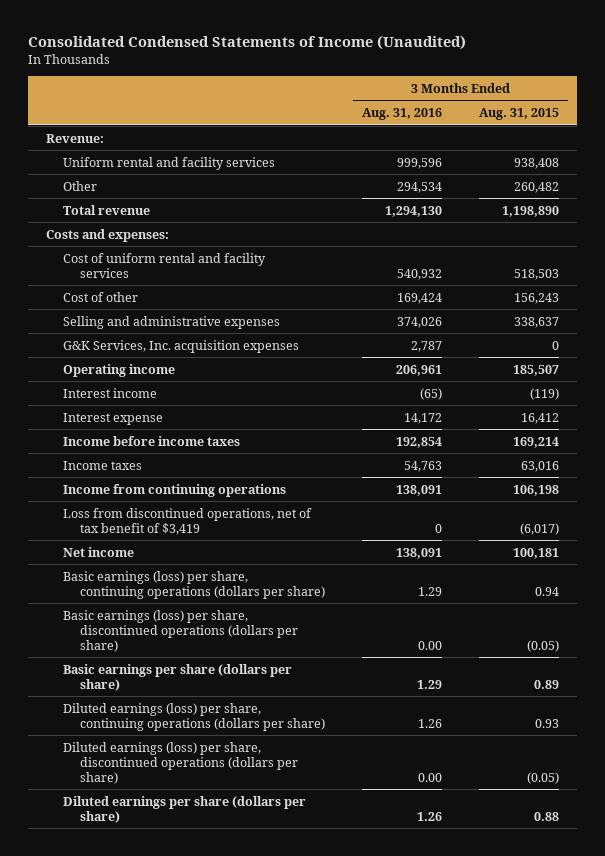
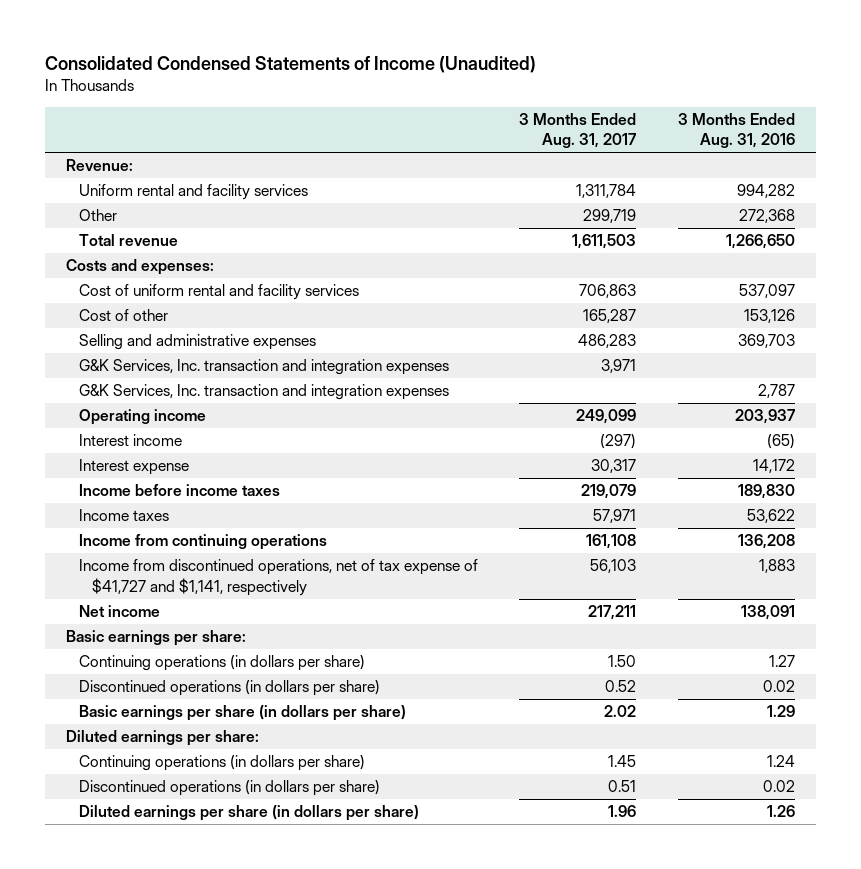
[478,107,559,120] Aug. 31, 2015 -> none
none -> [519,112,637,149] 3 Months Ended Aug. 31, 2017
[397,157,443,169] 999,596 -> [736,184,795,199] 994,282
[397,181,443,193] 294,534 -> [738,209,795,224] 272,368
[385,205,443,217] 1,294,130 -> [725,234,795,250] 1,266,650
[397,268,443,280] 540,932 -> [738,284,795,299] 537,097
[397,292,443,304] 169,424 -> [743,309,795,324] 153,126
[397,316,443,328] 374,026 -> [737,334,795,349] 369,703
none -> [78,359,449,376] G&K Services, Inc. transaction and integration expenses
[63,339,300,353] G&K Services, Inc. acquisition expenses -> [78,384,449,401] G&K Services, Inc. transaction and integration expenses
[396,364,443,376] 206,961 -> [734,409,795,425] 203,937
[396,436,443,448] 192,854 -> [737,484,795,500] 189,830
[404,460,443,472] 54,763 -> [746,509,795,524] 53,622
[396,484,443,496] 138,091 -> [737,534,795,550] 136,208
[63,507,313,535] Loss from discontinued operations, net of tax benefit of $3,419 -> [78,559,478,596] Income from discontinued operations, net of tax expense of $41,727 and $1,141, respectively
[435,523,443,533] 0 -> [758,559,795,574] 1,883
none -> [66,630,247,647] Basic earnings per share:
[63,570,326,599] Basic earnings (loss) per share, continuing operations (dollars per share) -> [78,655,365,672] Continuing operations (in dollars per share)
[418,586,443,596] 1.29 -> [768,655,795,668] 1.27
[63,609,299,652] Basic earnings (loss) per share, discontinued operations (dollars per share) -> [78,680,380,697] Discontinued operations (in dollars per share)
[418,640,443,650] 0.00 -> [762,680,795,693] 0.02
[63,663,293,691] Basic earnings per share (dollars per share) -> [78,705,406,722] Basic earnings per share (in dollars per share)
none -> [66,730,260,747] Diluted earnings per share:
[63,702,326,731] Diluted earnings (loss) per share, continuing operations (dollars per share) -> [78,755,365,772] Continuing operations (in dollars per share)
[418,718,443,728] 1.26 -> [766,755,795,768] 1.24
[63,741,299,784] Diluted earnings (loss) per share, discontinued operations (dollars per share) -> [78,780,380,797] Discontinued operations (in dollars per share)
[418,772,443,782] 0.00 -> [762,780,795,793] 0.02
[63,795,307,823] Diluted earnings per share (dollars per share) -> [78,805,419,822] Diluted earnings per share (in dollars per share)

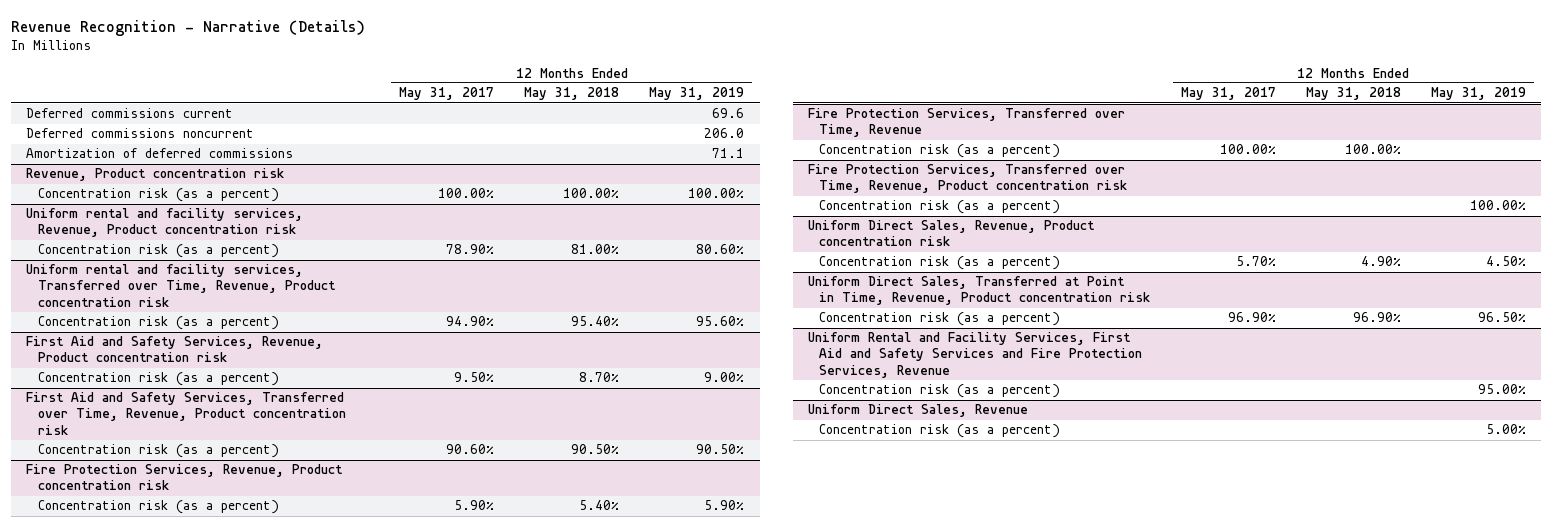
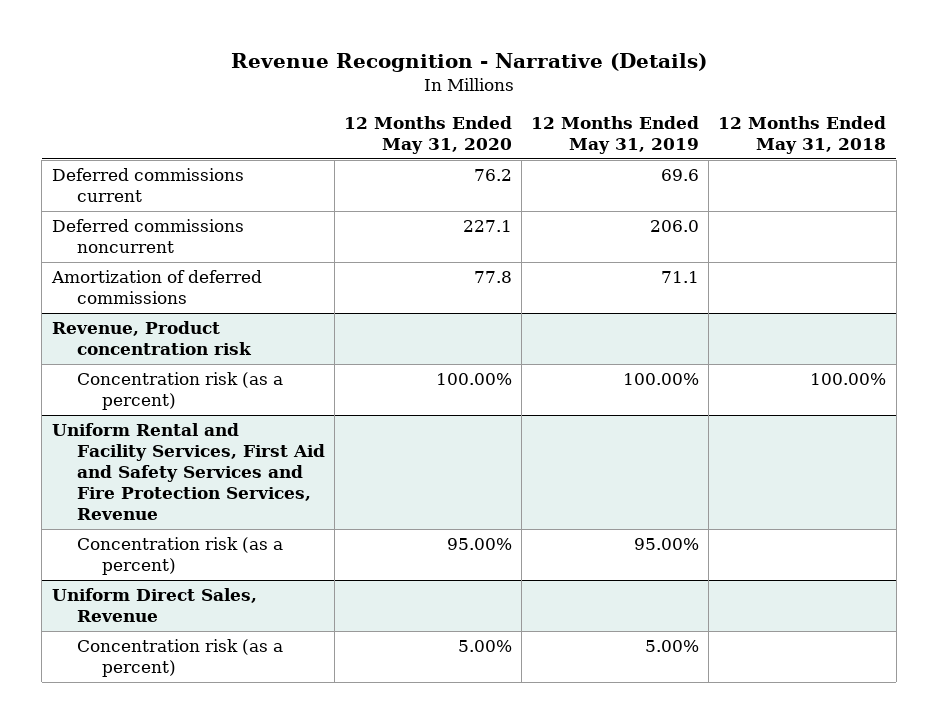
[398,87,494,101] May 31, 2017 -> none
none -> [344,115,513,154] 12 Months Ended May 31, 2020
[26,208,304,238] Uniform rental and facility services, Revenue, Product concentration risk -> none
[37,244,279,259] Concentration risk (as a percent) -> none
[26,264,336,307] Uniform rental and facility services, Transferred over Time, Revenue, Product concentration risk -> none
[37,316,279,331] Concentration risk (as a percent) -> none
[26,336,324,363] First Aid and Safety Services, Revenue, Product concentration risk -> none
[37,372,279,387] Concentration risk (as a percent) -> none
[26,392,346,435] First Aid and Safety Services, Transferred over Time, Revenue, Product concentration risk -> none
[37,444,279,459] Concentration risk (as a percent) -> none
[26,464,344,491] Fire Protection Services, Revenue, Product concentration risk -> none
[37,500,279,515] Concentration risk (as a percent) -> none
[808,108,1126,138] Fire Protection Services, Transferred over Time, Revenue -> none
[819,144,1061,159] Concentration risk (as a percent) -> none
[808,164,1128,194] Fire Protection Services, Transferred over Time, Revenue, Product concentration risk -> none
[819,200,1061,215] Concentration risk (as a percent) -> none
[808,220,1096,247] Uniform Direct Sales, Revenue, Product concentration risk -> none
[819,256,1061,271] Concentration risk (as a percent) -> none
[808,276,1151,306] Uniform Direct Sales, Transferred at Point in Time, Revenue, Product concentration risk -> none
[819,312,1061,327] Concentration risk (as a percent) -> none

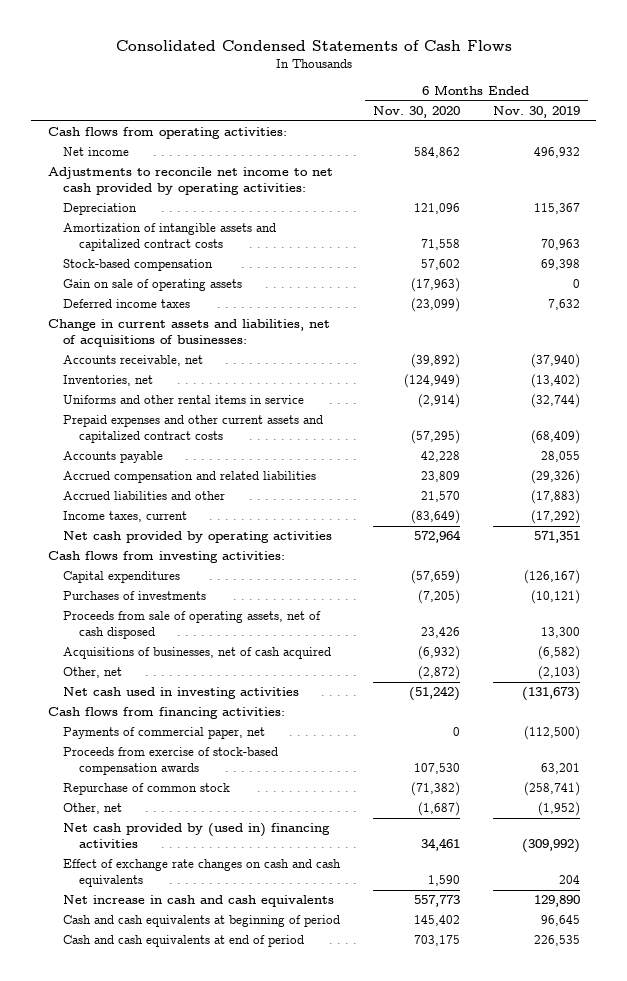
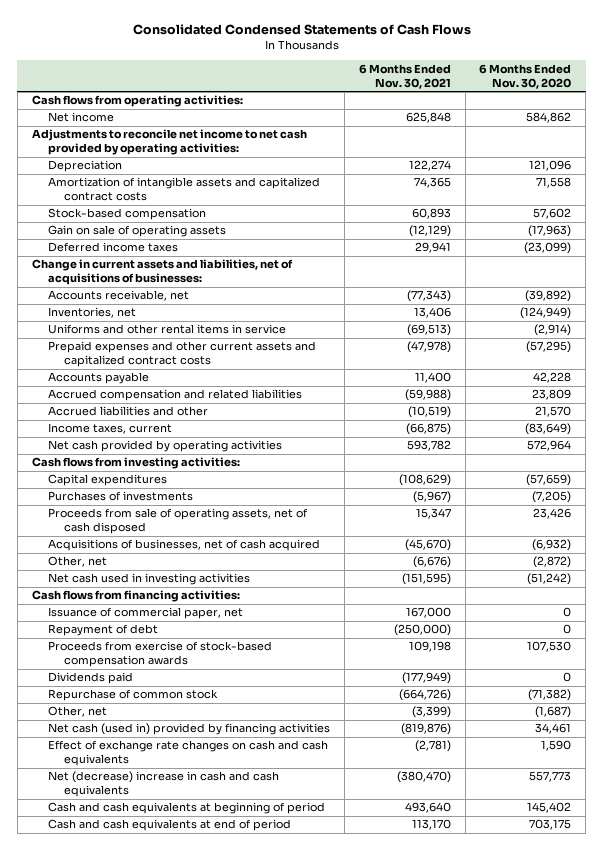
[492,106,580,119] Nov. 30, 2019 -> none
none -> [358,63,451,89] 6 Months Ended Nov. 30, 2021
[63,727,266,740] Payments of commercial paper, net -> [47,607,243,620] Issuance of commercial paper, net
none -> [47,624,158,637] Repayment of debt
none -> [47,672,133,685] Dividends paid
[63,823,331,849] Net cash provided by (used in) financing activities -> [47,723,330,736] Net cash (used in) provided by financing activities
[63,895,335,908] Net increase in cash and cash equivalents -> [47,771,279,798] Net (decrease) increase in cash and cash equivalents

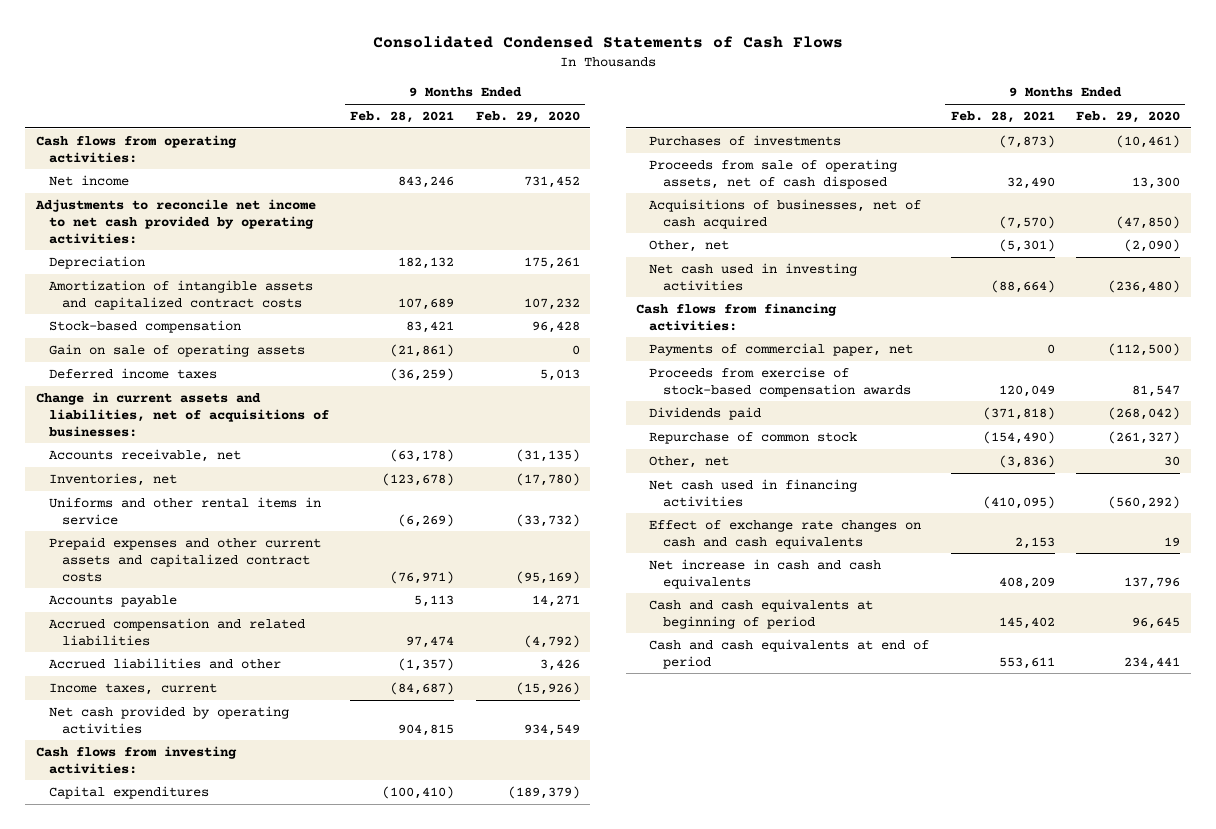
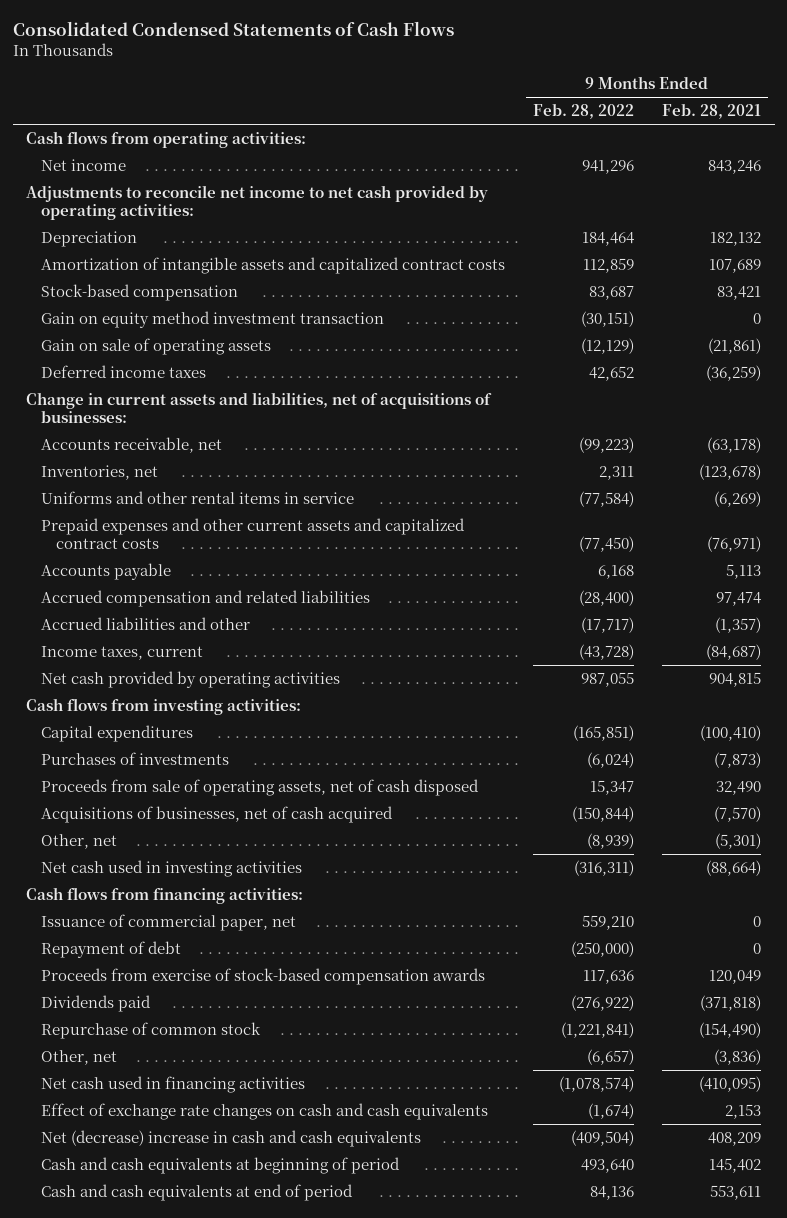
[475,111,580,124] Feb. 29, 2020 -> none
none -> [532,104,634,120] Feb. 28, 2022
none -> [41,310,385,328] Gain on equity method investment transaction
[649,342,914,356] Payments of commercial paper, net -> [41,913,297,931] Issuance of commercial paper, net
none -> [41,940,182,958] Repayment of debt
[649,558,882,589] Net increase in cash and cash equivalents -> [41,1129,422,1147] Net (decrease) increase in cash and cash equivalents

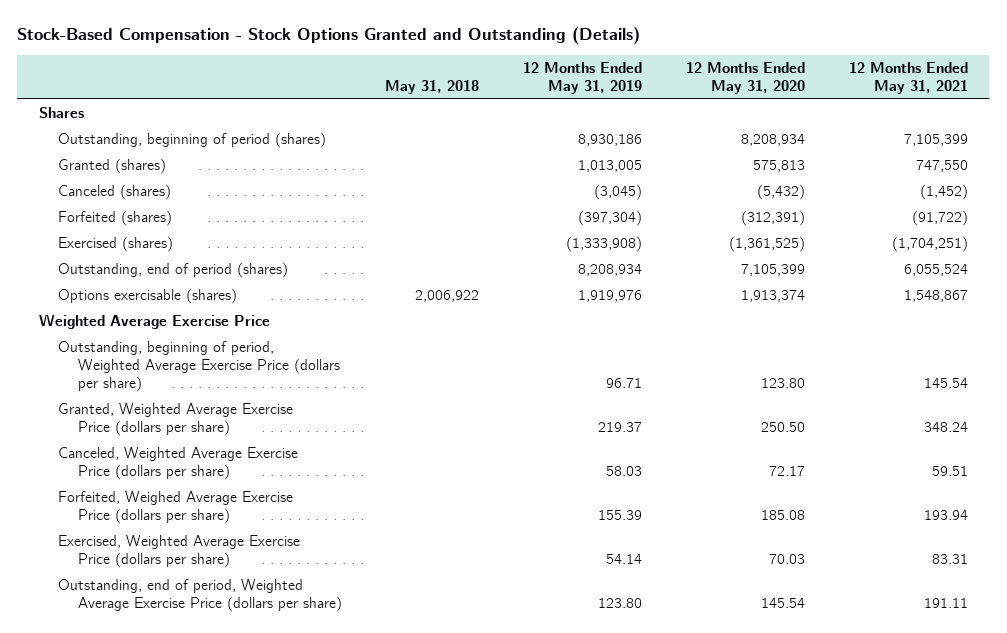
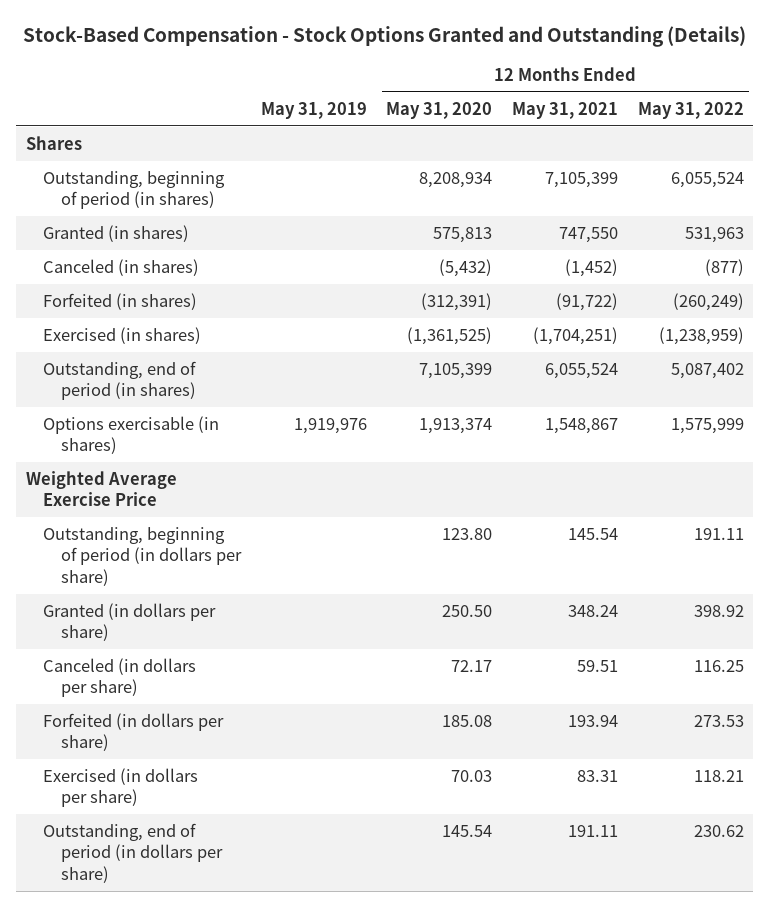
[385,79,480,94] May 31, 2018 -> none
[523,61,643,94] 12 Months Ended May 31, 2019 -> none
none -> [260,101,367,119] May 31, 2019
none -> [637,101,744,119] May 31, 2022
[58,131,327,148] Outstanding, beginning of period (shares) -> [43,170,226,210] Outstanding, beginning of period (in shares)
[58,157,167,174] Granted (shares) -> [43,224,190,242] Granted (in shares)
[58,183,172,200] Canceled (shares) -> [43,258,200,276] Canceled (in shares)
[58,209,173,226] Forfeited (shares) -> [43,292,198,310] Forfeited (in shares)
[58,235,174,252] Exercised (shares) -> [43,326,202,344] Exercised (in shares)
[58,261,289,278] Outstanding, end of period (shares) -> [43,360,197,401] Outstanding, end of period (in shares)
[58,287,238,304] Options exercisable (shares) -> [43,415,220,455] Options exercisable (in shares)
[58,340,340,393] Outstanding, beginning of period, Weighted Average Exercise Price (dollars per share) -> [43,526,243,586] Outstanding, beginning of period (in dollars per share)
[58,402,294,437] Granted, Weighted Average Exercise Price (dollars per share) -> [43,602,217,642] Granted (in dollars per share)
[58,446,299,481] Canceled, Weighted Average Exercise Price (dollars per share) -> [43,657,197,698] Canceled (in dollars per share)
[58,490,294,525] Forfeited, Weighed Average Exercise Price (dollars per share) -> [43,712,225,752] Forfeited (in dollars per share)
[58,534,301,569] Exercised, Weighted Average Exercise Price (dollars per share) -> [43,767,199,808] Exercised (in dollars per share)
[58,578,342,613] Outstanding, end of period, Weighted Average Exercise Price (dollars per share) -> [43,822,224,883] Outstanding, end of period (in dollars per share)

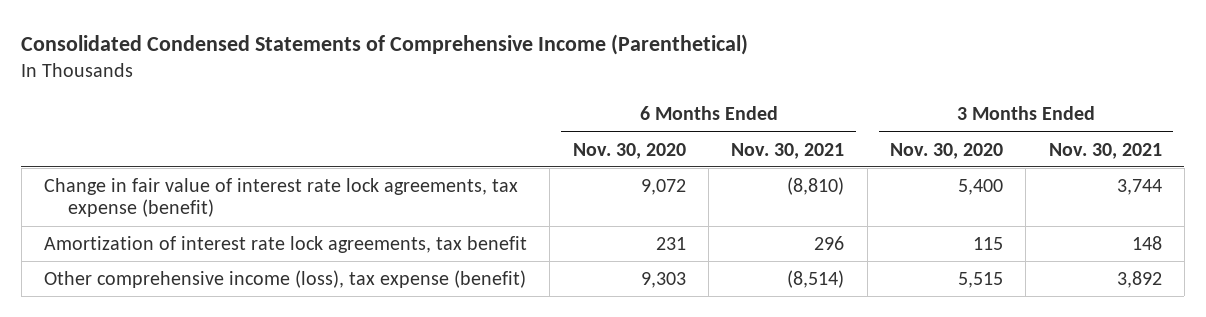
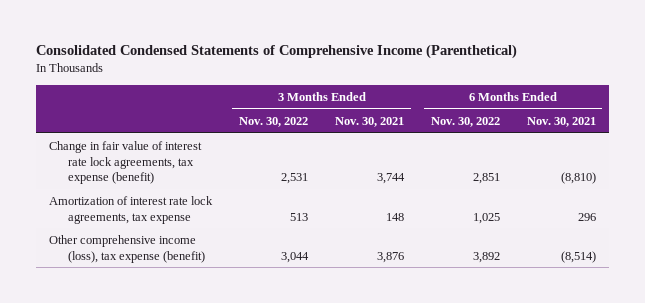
[572,142,686,159] Nov. 30, 2020 -> none
[890,142,1004,159] Nov. 30, 2020 -> none
none -> [239,116,309,127] Nov. 30, 2022
none -> [430,116,500,127] Nov. 30, 2022
[44,235,528,253] Amortization of interest rate lock agreements, tax benefit -> [49,196,214,224] Amortization of interest rate lock agreements, tax expense
[1116,270,1162,288] 3,892 -> [376,251,404,263] 3,876

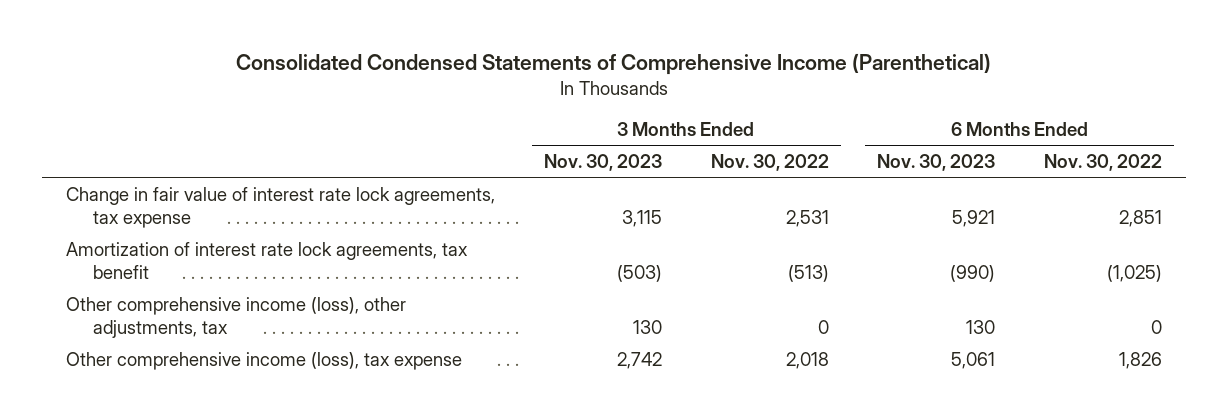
[334,116,404,127] Nov. 30, 2021 -> none
[526,116,596,127] Nov. 30, 2021 -> none
none -> [543,153,662,171] Nov. 30, 2023
none -> [877,153,996,171] Nov. 30, 2023
[49,141,203,185] Change in fair value of interest rate lock agreements, tax expense (benefit) -> [66,186,496,228] Change in fair value of interest rate lock agreements, tax expense
[49,196,214,224] Amortization of interest rate lock agreements, tax expense -> [66,241,469,279] Amortization of interest rate lock agreements, tax benefit
[290,212,309,221] 513 -> [787,264,829,282] (513)
[472,212,500,224] 1,025 -> [1106,264,1162,282] (1,025)
none -> [66,296,407,338] Other comprehensive income (loss), other adjustments, tax
[49,235,206,263] Other comprehensive income (loss), tax expense (benefit) -> [66,351,463,370] Other comprehensive income (loss), tax expense
[281,251,310,263] 3,044 -> [785,351,829,369] 2,018
[472,251,500,263] 3,892 -> [1118,351,1162,369] 1,826

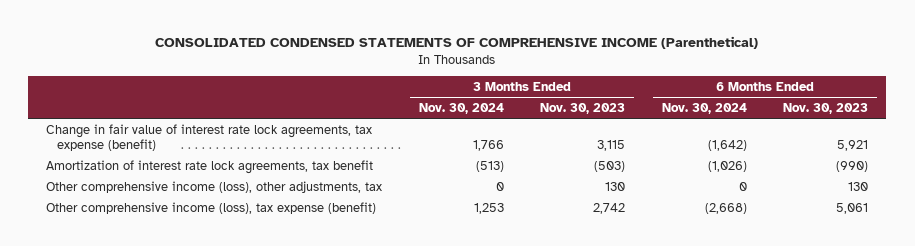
[236,53,992,76] Consolidated Condensed Statements of Comprehensive Income (Parenthetical) -> [155,36,759,50] CONSOLIDATED CONDENSED STATEMENTS OF COMPREHENSIVE INCOME (Parenthetical)
[710,153,829,171] Nov. 30, 2022 -> none
[1043,153,1162,171] Nov. 30, 2022 -> none
none -> [418,102,504,114] Nov. 30, 2024
none -> [661,102,747,114] Nov. 30, 2024
[66,186,496,228] Change in fair value of interest rate lock agreements, tax expense -> [46,123,373,151] Change in fair value of interest rate lock agreements, tax expense (benefit)
[66,351,463,370] Other comprehensive income (loss), tax expense -> [46,201,377,214] Other comprehensive income (loss), tax expense (benefit)

